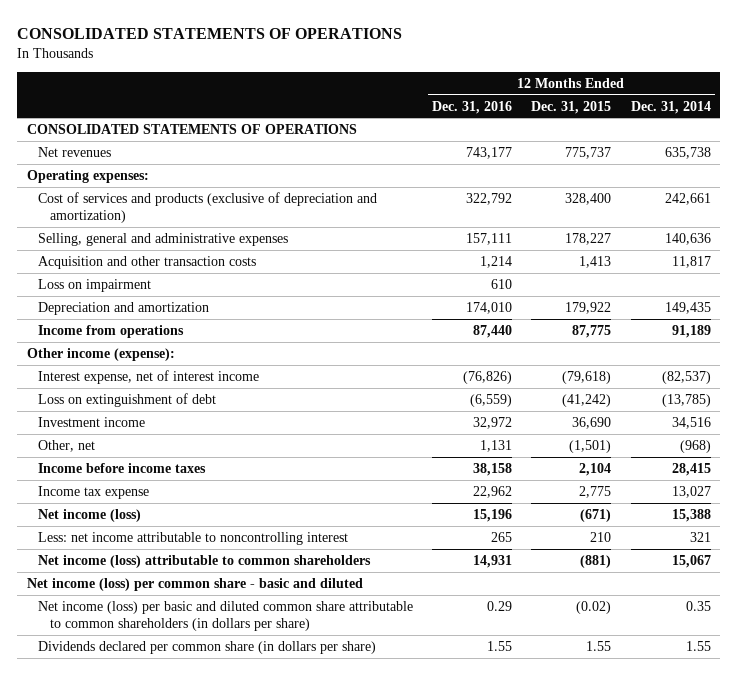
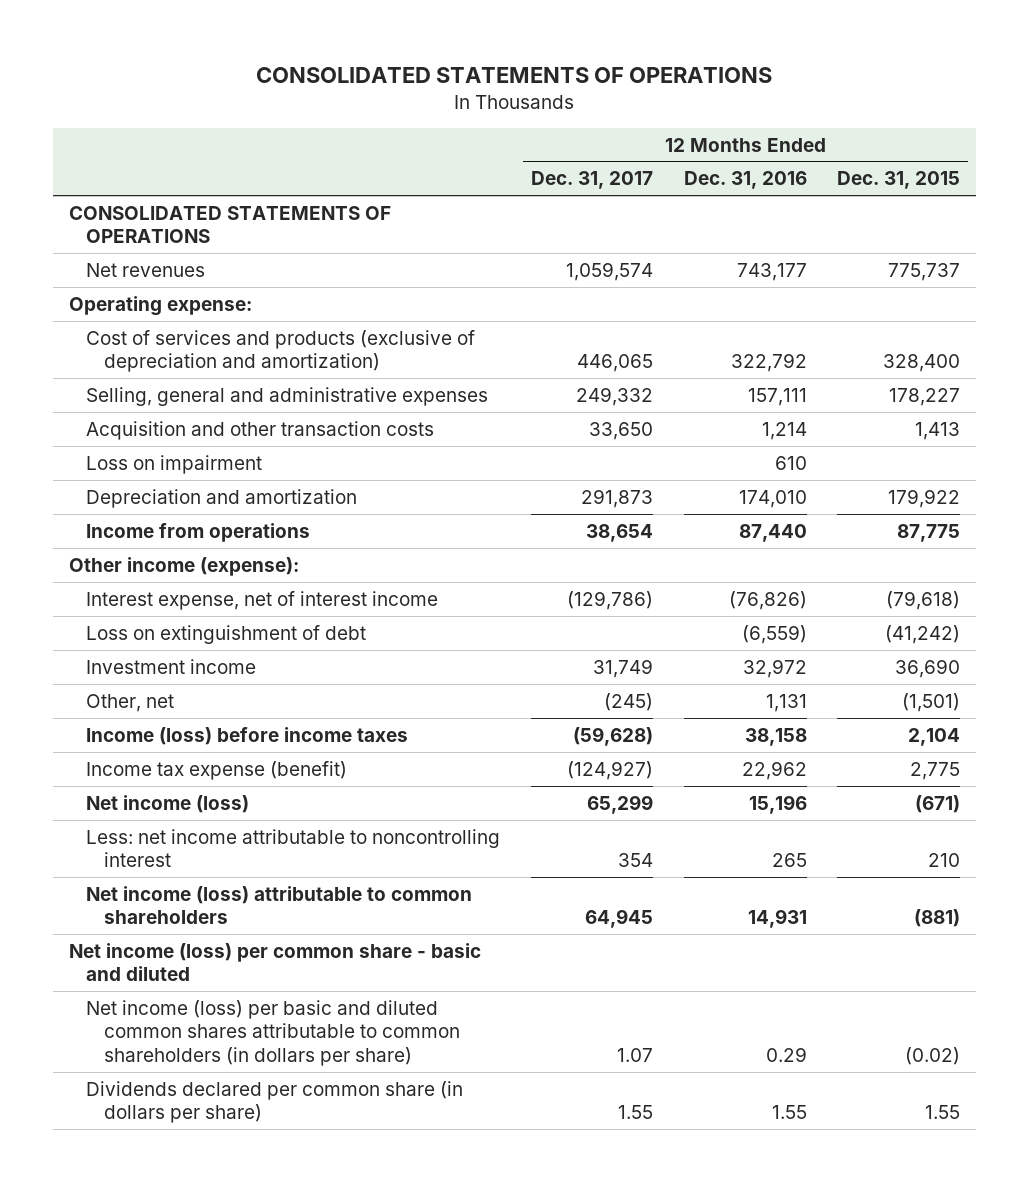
[630,100,711,114] Dec. 31, 2014 -> none
none -> [530,171,653,190] Dec. 31, 2017
[26,169,149,183] Operating expenses: -> [68,295,252,316] Operating expense:
[38,462,207,473] Income before income taxes -> [86,726,409,745] Income (loss) before income taxes
[38,485,150,499] Income tax expense -> [86,760,348,780] Income tax expense (benefit)
[38,600,414,631] Net income (loss) per basic and diluted common share attributable to common shareholders (in dollars per share) -> [86,999,460,1067] Net income (loss) per basic and diluted common shares attributable to common shareholders (in dollars per share)

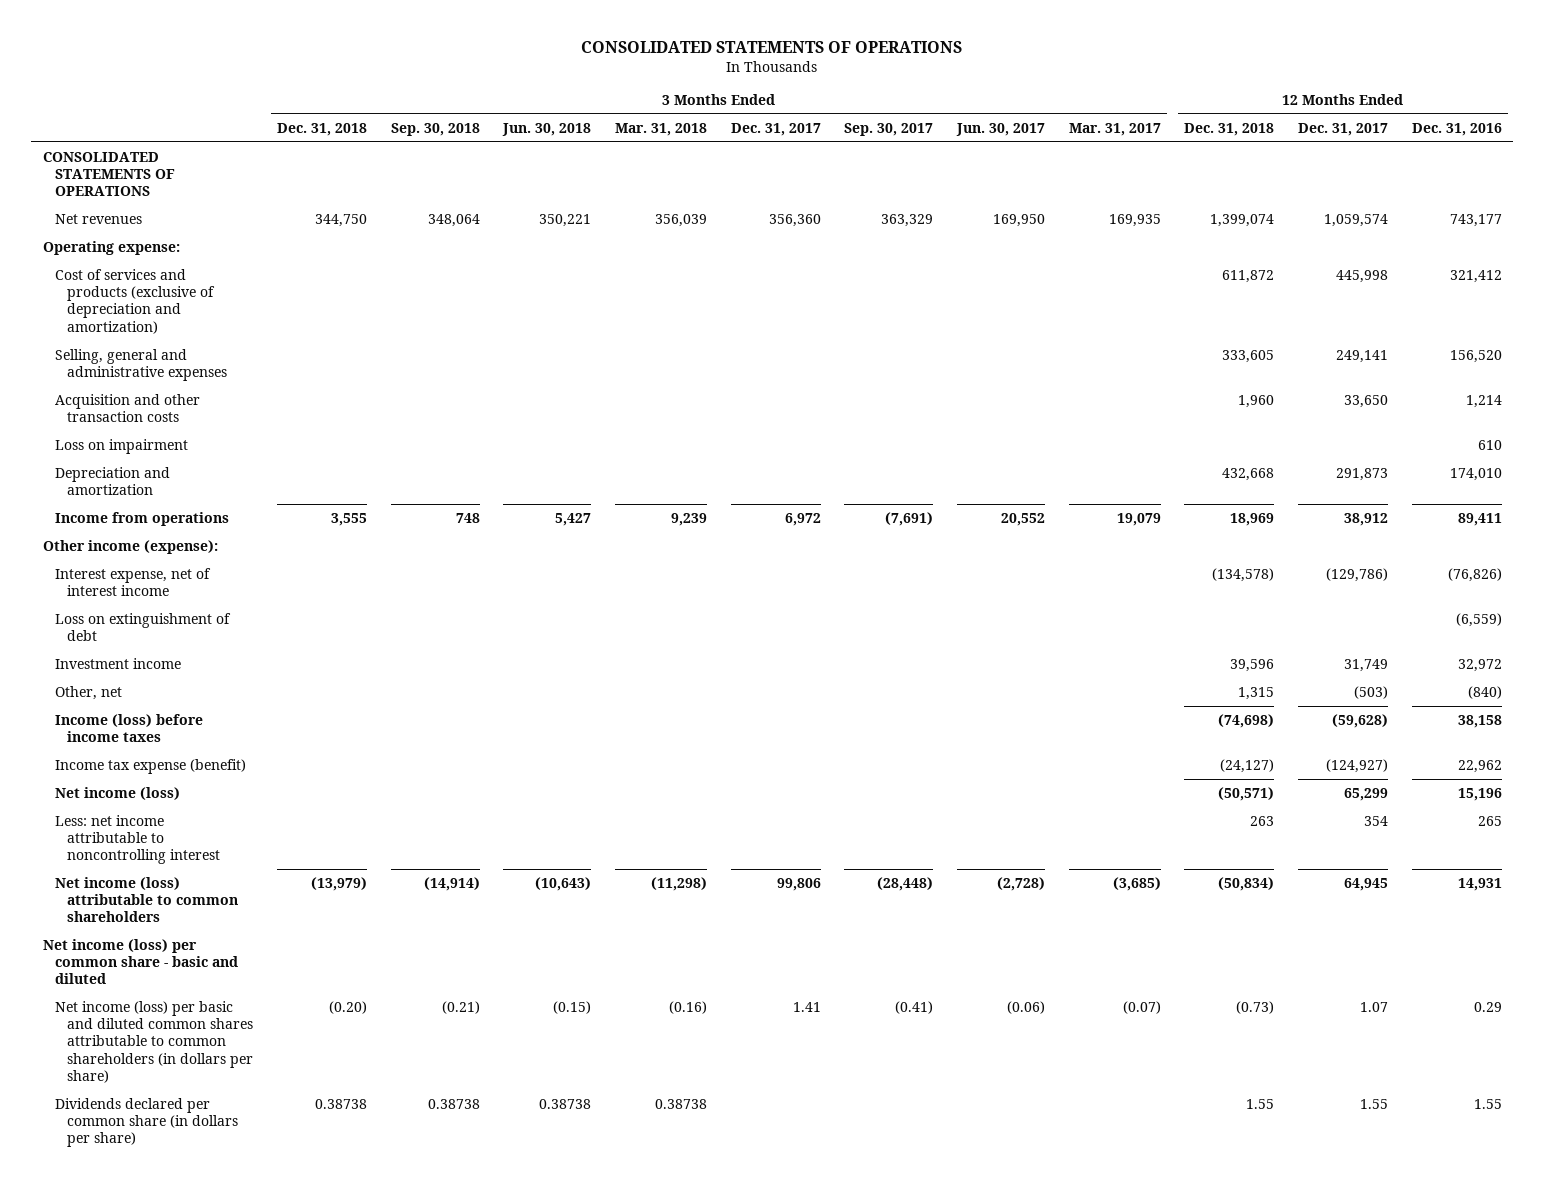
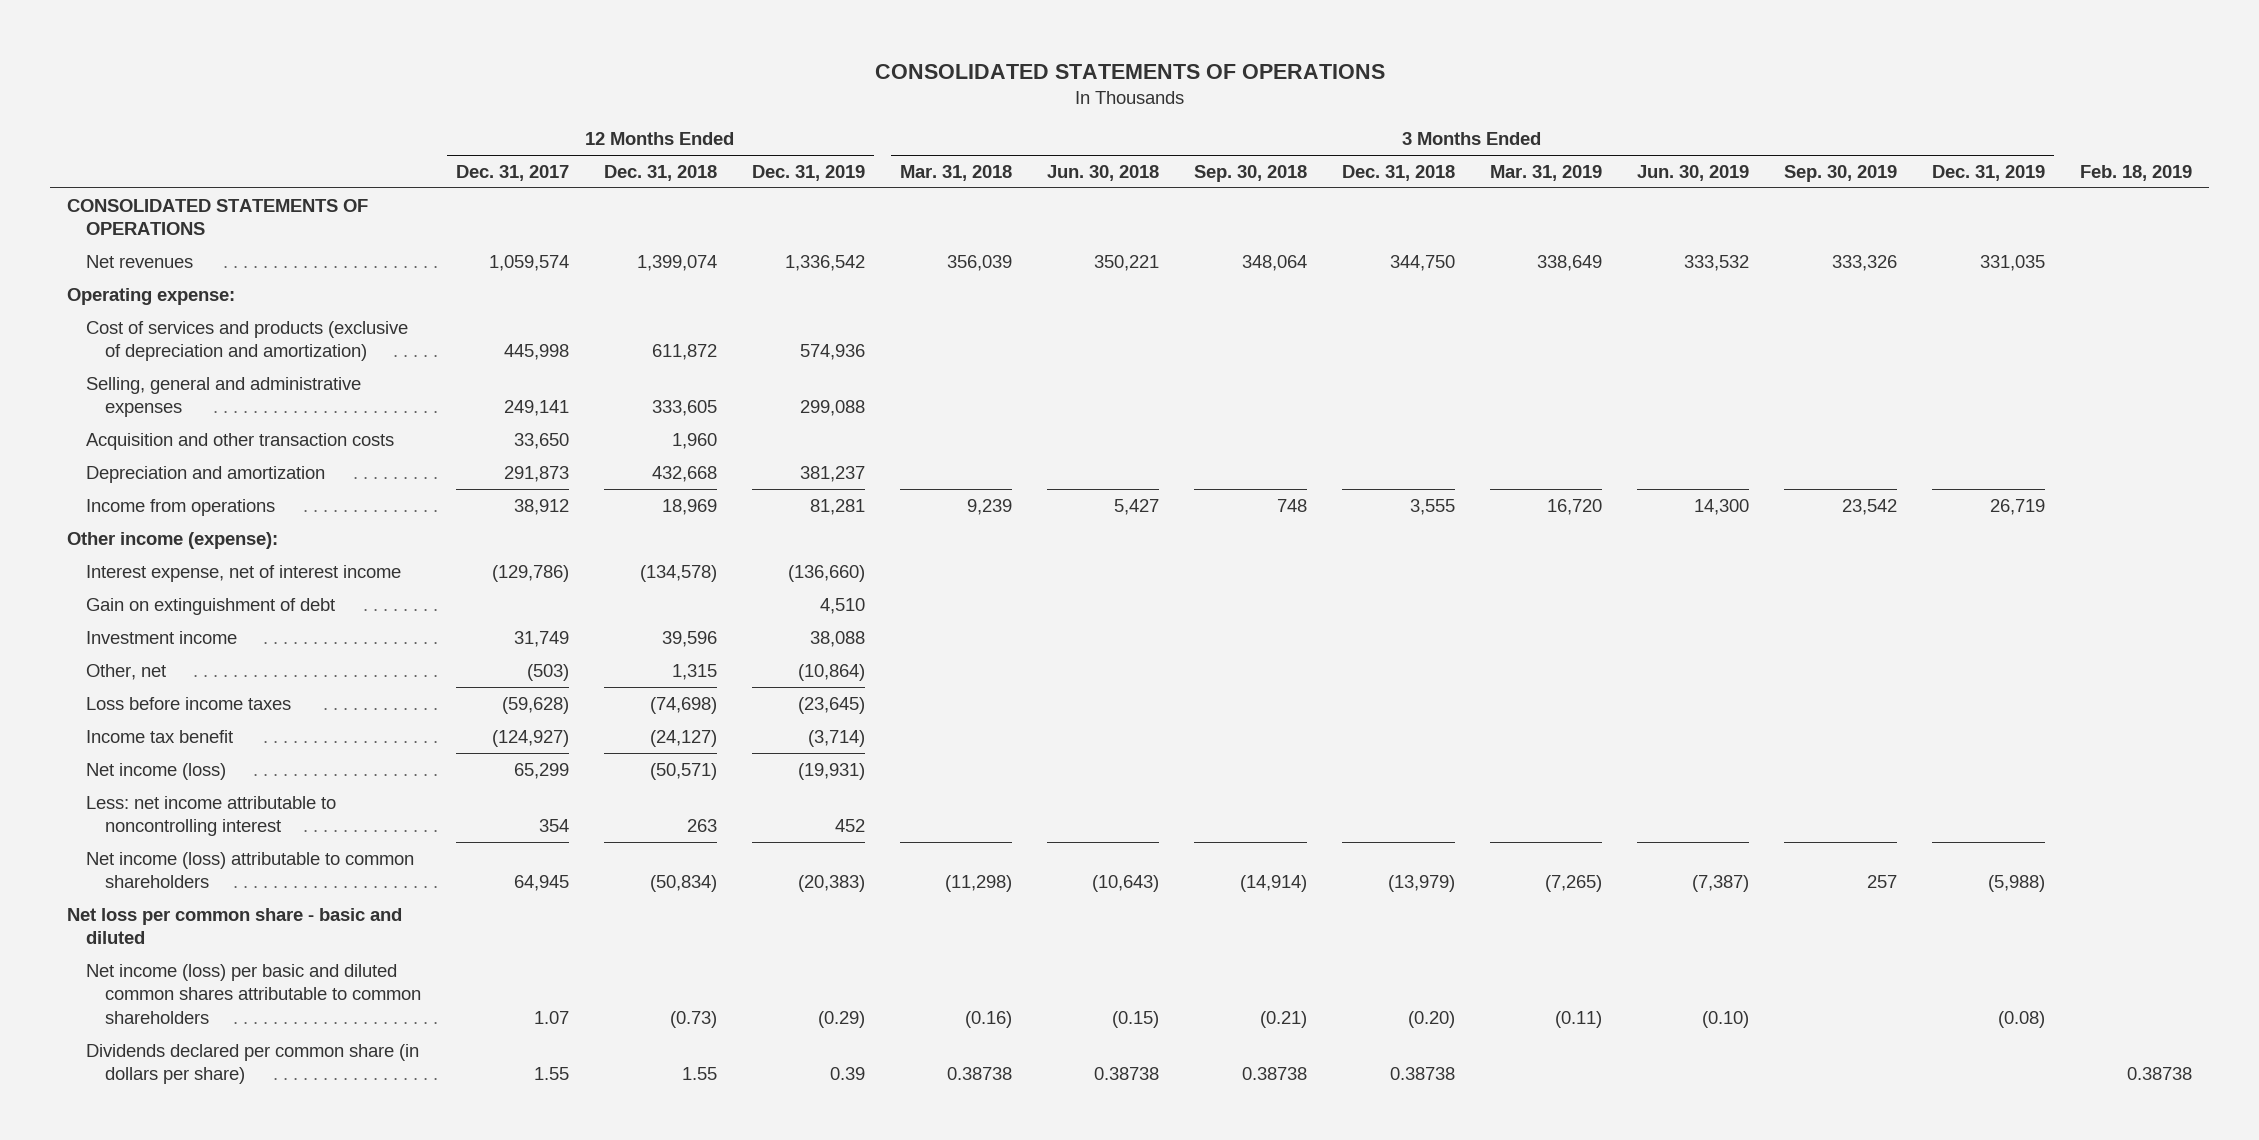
[730,122,821,136] Dec. 31, 2017 -> none
[844,122,934,136] Sep. 30, 2017 -> none
[955,122,1045,136] Jun. 30, 2017 -> none
[1068,122,1161,136] Mar. 31, 2017 -> none
[1411,122,1502,136] Dec. 31, 2016 -> none
none -> [751,165,865,182] Dec. 31, 2019
none -> [1489,165,1602,182] Mar. 31, 2019
none -> [1636,165,1749,182] Jun. 30, 2019
none -> [1783,165,1897,183] Sep. 30, 2019
none -> [1931,165,2045,182] Dec. 31, 2019
none -> [2079,165,2192,182] Feb. 18, 2019
[55,439,189,455] Loss on impairment -> none
[55,613,232,642] Loss on extinguishment of debt -> [86,597,336,615] Gain on extinguishment of debt
[55,714,204,743] Income (loss) before income taxes -> [86,696,292,710] Loss before income taxes
[55,759,247,775] Income tax expense (benefit) -> [86,729,234,743] Income tax benefit
[43,939,239,985] Net income (loss) per common share - basic and diluted -> [67,907,403,945] Net loss per common share - basic and diluted
[55,1001,254,1083] Net income (loss) per basic and diluted common shares attributable to common shareholders (in dollars per share) -> [86,963,421,1024] Net income (loss) per basic and diluted common shares attributable to common shareholders

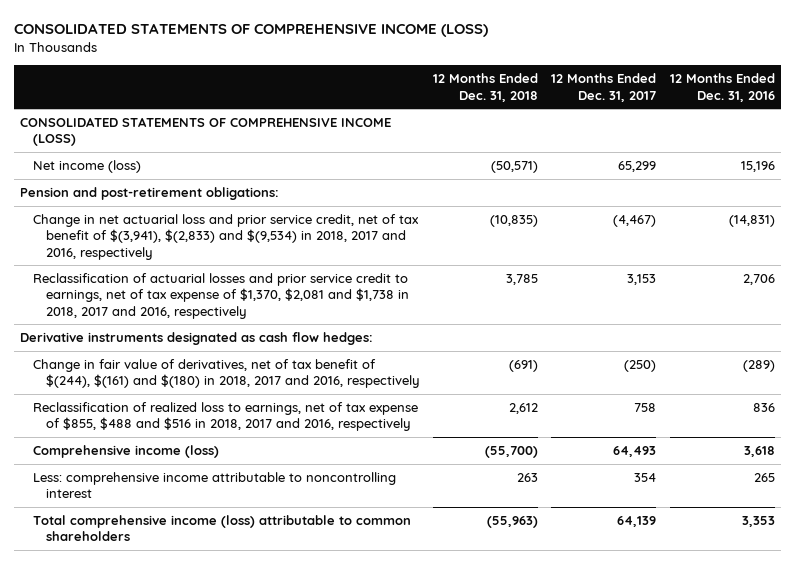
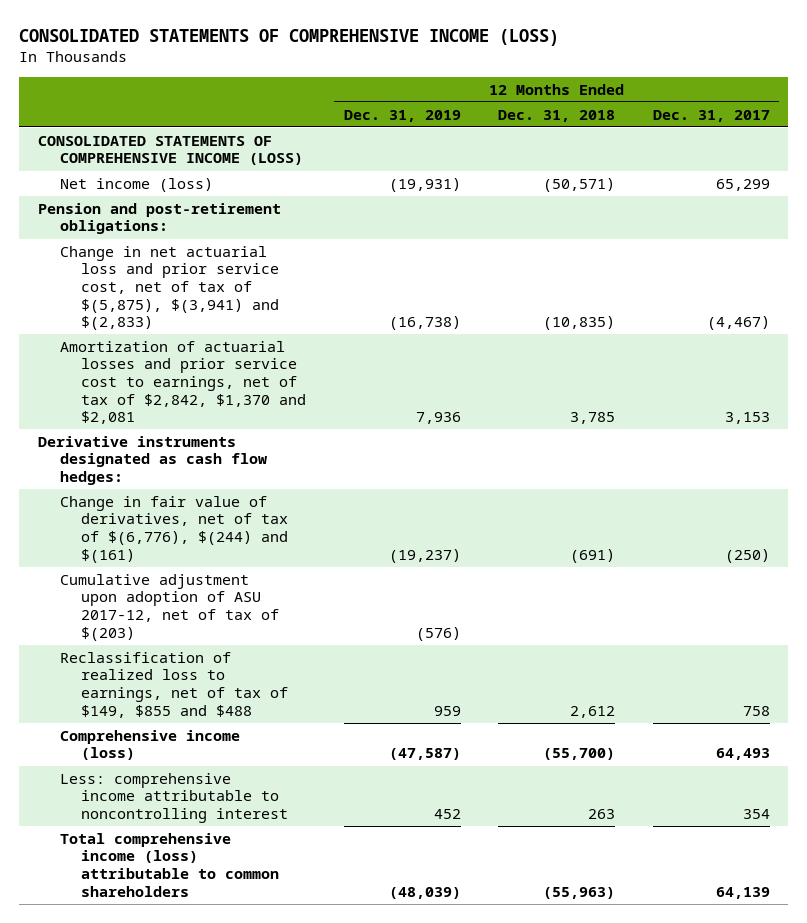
[669,73,775,102] 12 Months Ended Dec. 31, 2016 -> none
none -> [343,109,461,122] Dec. 31, 2019
[33,214,420,260] Change in net actuarial loss and prior service credit, net of tax benefit of $(3,941), $(2,833) and $(9,534) in 2018, 2017 and 2016, respectively -> [59,245,280,331] Change in net actuarial loss and prior service cost, net of tax of $(5,875), $(3,941) and $(2,833)
[33,273,409,319] Reclassification of actuarial losses and prior service credit to earnings, net of tax expense of $1,370, $2,081 and $1,738 in 2018, 2017 and 2016, respectively -> [59,340,307,425] Amortization of actuarial losses and prior service cost to earnings, net of tax of $2,842, $1,370 and $2,081
[33,359,420,389] Change in fair value of derivatives, net of tax benefit of $(244), $(161) and $(180) in 2018, 2017 and 2016, respectively -> [59,495,289,563] Change in fair value of derivatives, net of tax of $(6,776), $(244) and $(161)
none -> [59,573,280,641] Cumulative adjustment upon adoption of ASU 2017-12, net of tax of $(203)
[33,402,419,432] Reclassification of realized loss to earnings, net of tax expense of $855, $488 and $516 in 2018, 2017 and 2016, respectively -> [59,651,289,718] Reclassification of realized loss to earnings, net of tax of $149, $855 and $488

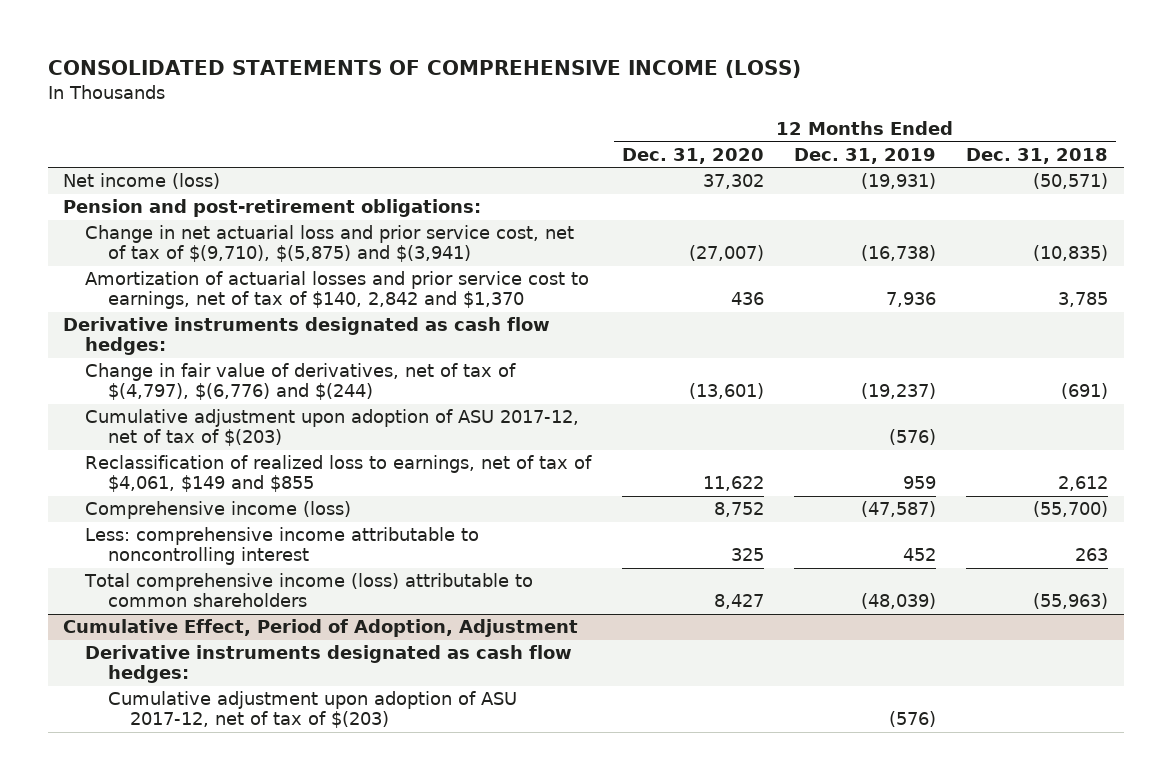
[652,109,770,122] Dec. 31, 2017 -> none
none -> [621,147,764,164] Dec. 31, 2020
[37,135,303,166] CONSOLIDATED STATEMENTS OF COMPREHENSIVE INCOME (LOSS) -> none
[59,245,280,331] Change in net actuarial loss and prior service cost, net of tax of $(5,875), $(3,941) and $(2,833) -> [85,225,575,263] Change in net actuarial loss and prior service cost, net of tax of $(9,710), $(5,875) and $(3,941)
[59,340,307,425] Amortization of actuarial losses and prior service cost to earnings, net of tax of $2,842, $1,370 and $2,081 -> [85,271,590,310] Amortization of actuarial losses and prior service cost to earnings, net of tax of $140, 2,842 and $1,370
[59,495,289,563] Change in fair value of derivatives, net of tax of $(6,776), $(244) and $(161) -> [85,363,517,401] Change in fair value of derivatives, net of tax of $(4,797), $(6,776) and $(244)
[59,651,289,718] Reclassification of realized loss to earnings, net of tax of $149, $855 and $488 -> [85,455,593,493] Reclassification of realized loss to earnings, net of tax of $4,061, $149 and $855
none -> [63,619,579,638] Cumulative Effect, Period of Adoption, Adjustment
none -> [85,645,573,684] Derivative instruments designated as cash flow hedges:
none -> [107,691,517,729] Cumulative adjustment upon adoption of ASU 2017-12, net of tax of $(203)

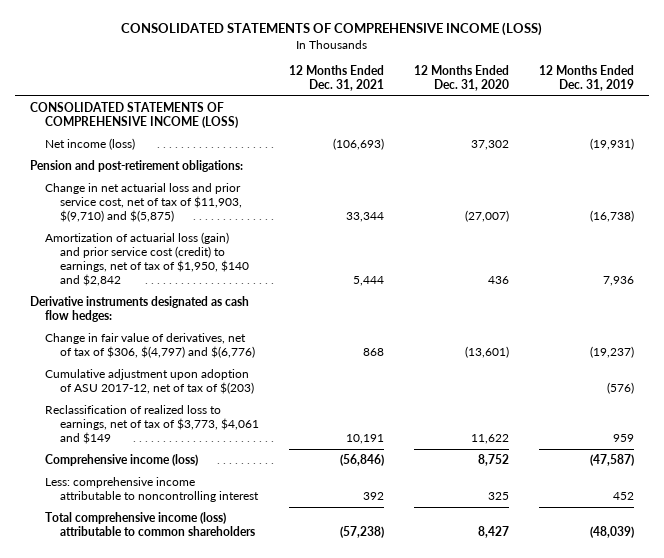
[966,147,1109,164] Dec. 31, 2018 -> none
none -> [288,65,384,92] 12 Months Ended Dec. 31, 2021
none -> [30,101,239,129] CONSOLIDATED STATEMENTS OF COMPREHENSIVE INCOME (LOSS)
[85,225,575,263] Change in net actuarial loss and prior service cost, net of tax of $(9,710), $(5,875) and $(3,941) -> [45,182,242,223] Change in net actuarial loss and prior service cost, net of tax of $11,903, $(9,710) and $(5,875)
[85,271,590,310] Amortization of actuarial losses and prior service cost to earnings, net of tax of $140, 2,842 and $1,370 -> [45,231,249,287] Amortization of actuarial loss (gain) and prior service cost (credit) to earnings, net of tax of $1,950, $140 and $2,842
[85,363,517,401] Change in fair value of derivatives, net of tax of $(4,797), $(6,776) and $(244) -> [45,332,255,359] Change in fair value of derivatives, net of tax of $306, $(4,797) and $(6,776)
[85,455,593,493] Reclassification of realized loss to earnings, net of tax of $4,061, $149 and $855 -> [45,404,259,445] Reclassification of realized loss to earnings, net of tax of $3,773, $4,061 and $149
[63,619,579,638] Cumulative Effect, Period of Adoption, Adjustment -> none
[85,645,573,684] Derivative instruments designated as cash flow hedges: -> none
[107,691,517,729] Cumulative adjustment upon adoption of ASU 2017-12, net of tax of $(203) -> none

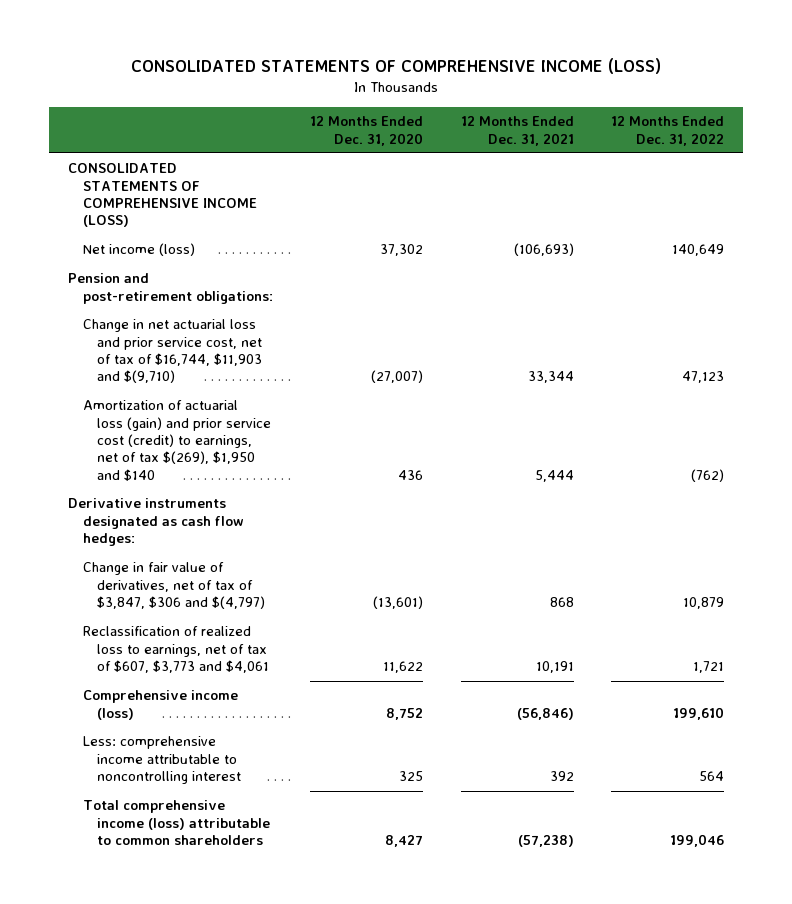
[538,65,634,92] 12 Months Ended Dec. 31, 2019 -> none
none -> [611,116,725,146] 12 Months Ended Dec. 31, 2022
[45,182,242,223] Change in net actuarial loss and prior service cost, net of tax of $11,903, $(9,710) and $(5,875) -> [82,319,263,384] Change in net actuarial loss and prior service cost, net of tax of $16,744, $11,903 and $(9,710)
[45,231,249,287] Amortization of actuarial loss (gain) and prior service cost (credit) to earnings, net of tax of $1,950, $140 and $2,842 -> [82,400,272,481] Amortization of actuarial loss (gain) and prior service cost (credit) to earnings, net of tax $(269), $1,950 and $140
[45,368,254,395] Cumulative adjustment upon adoption of ASU 2017-12, net of tax of $(203) -> none
[45,332,255,359] Change in fair value of derivatives, net of tax of $306, $(4,797) and $(6,776) -> [82,562,266,610] Change in fair value of derivatives, net of tax of $3,847, $306 and $(4,797)
[45,404,259,445] Reclassification of realized loss to earnings, net of tax of $3,773, $4,061 and $149 -> [82,626,270,674] Reclassification of realized loss to earnings, net of tax of $607, $3,773 and $4,061

